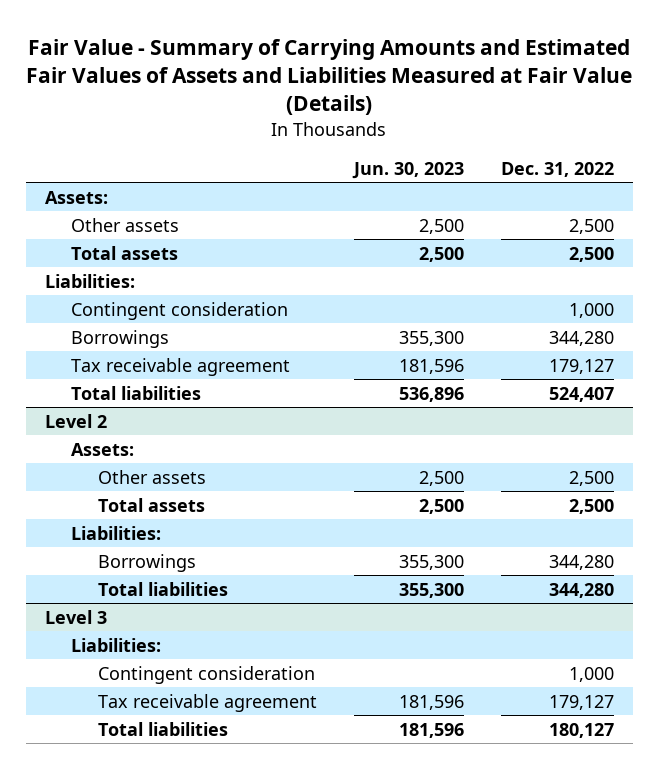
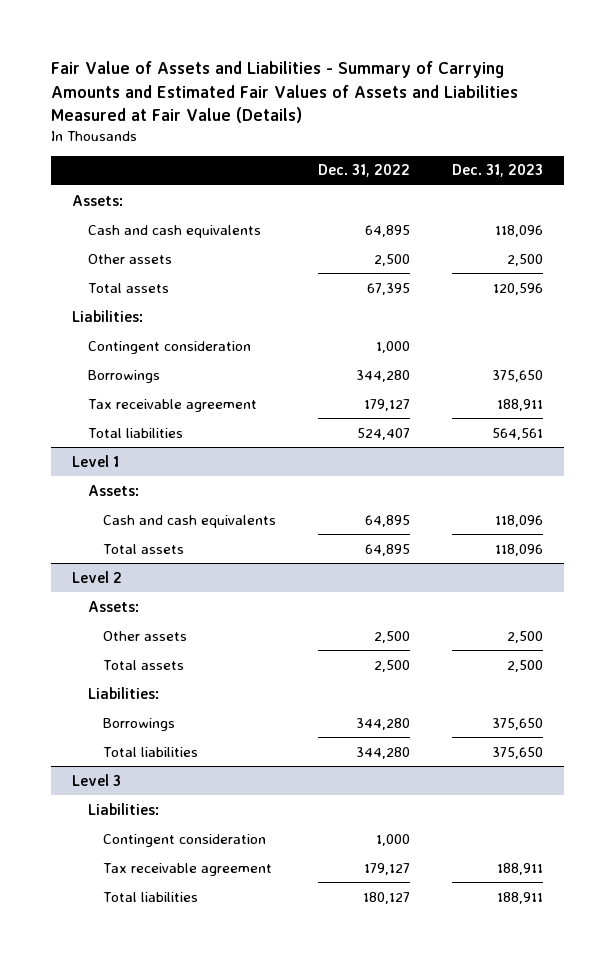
[26,38,633,116] Fair Value - Summary of Carrying Amounts and Estimated Fair Values of Assets and Liabilities Measured at Fair Value (Details) -> [51,61,519,123] Fair Value of Assets and Liabilities - Summary of Carrying Amounts and Estimated Fair Values of Assets and Liabilities Measured at Fair Value (Details)
[351,161,464,179] Jun. 30, 2023 -> none
none -> [452,164,544,178] Dec. 31, 2023
none -> [87,224,261,238] Cash and cash equivalents
[568,246,614,262] 2,500 -> [366,282,410,295] 67,395
none -> [72,454,120,467] Level 1
none -> [87,484,139,496] Assets:
none -> [102,514,276,528] Cash and cash equivalents
none -> [102,543,184,554] Total assets

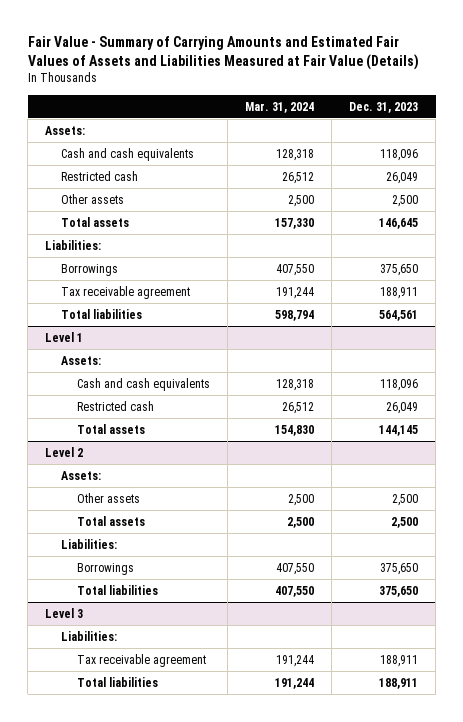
[51,61,519,123] Fair Value of Assets and Liabilities - Summary of Carrying Amounts and Estimated Fair Values of Assets and Liabilities Measured at Fair Value (Details) -> [27,35,419,70] Fair Value - Summary of Carrying Amounts and Estimated Fair Values of Assets and Liabilities Measured at Fair Value (Details)
[317,164,410,178] Dec. 31, 2022 -> none
none -> [245,101,315,113] Mar. 31, 2024
none -> [61,171,139,182] Restricted cash
[493,282,544,295] 120,596 -> [379,218,419,230] 146,645
[87,340,251,354] Contingent consideration -> none
none -> [77,401,155,412] Restricted cash
[495,543,544,556] 118,096 -> [379,425,419,437] 144,145
[102,833,266,847] Contingent consideration -> none

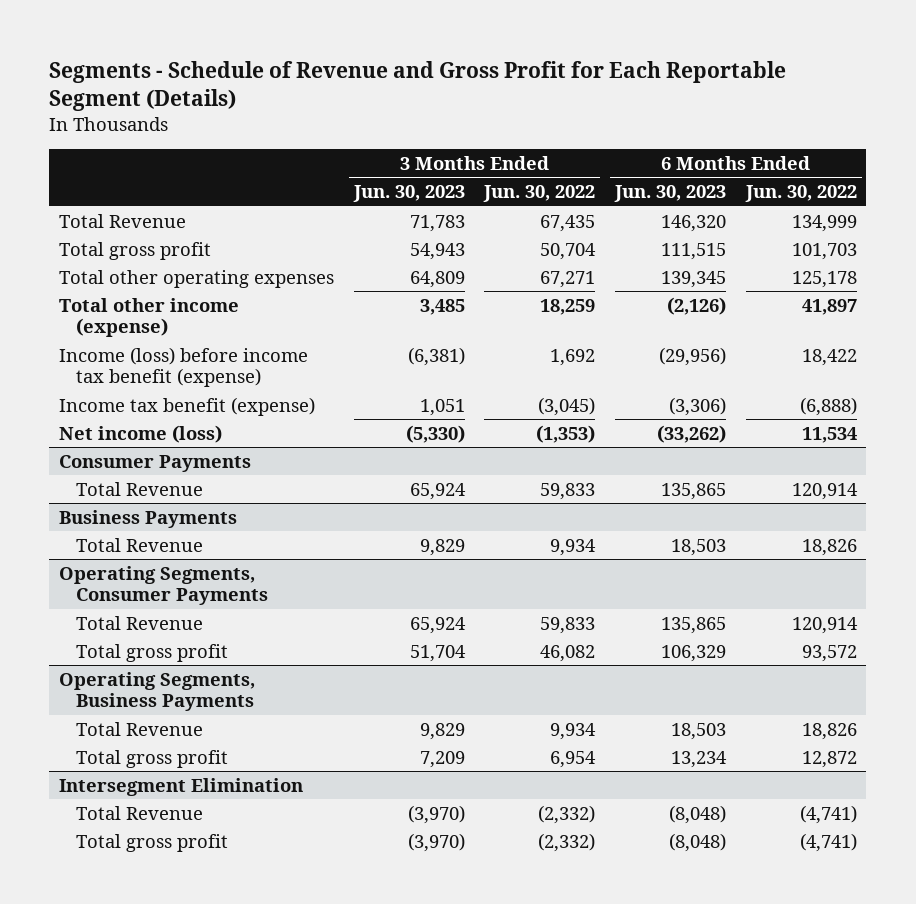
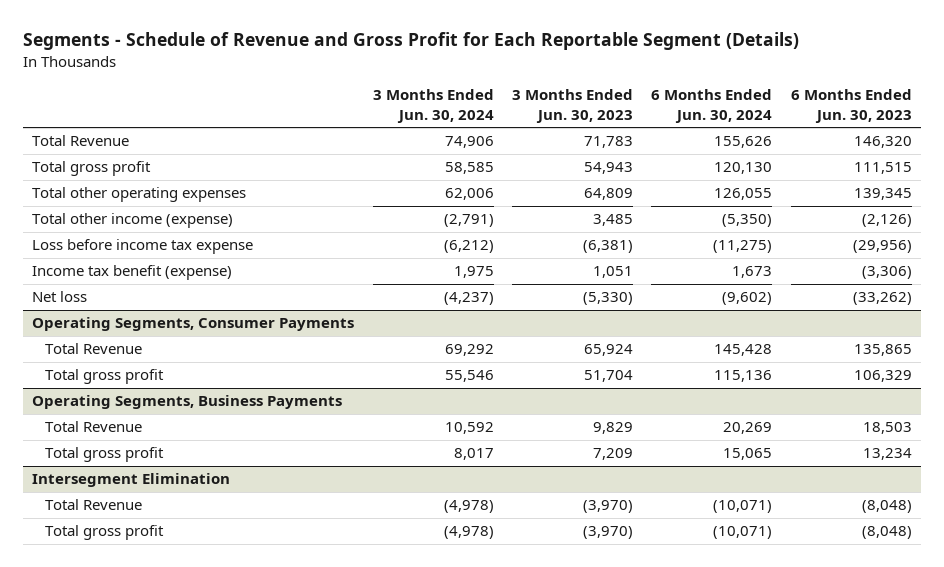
[483,184,596,202] Jun. 30, 2022 -> none
[744,184,857,202] Jun. 30, 2022 -> none
none -> [372,89,494,123] 3 Months Ended Jun. 30, 2024
none -> [651,89,773,123] 6 Months Ended Jun. 30, 2024
[59,346,309,388] Income (loss) before income tax benefit (expense) -> [32,239,254,255] Loss before income tax expense
[59,454,252,472] Consumer Payments -> none
[75,481,203,496] Total Revenue -> none
[59,509,238,528] Business Payments -> none
[75,537,203,552] Total Revenue -> none
[59,424,223,443] Net income (loss) -> [32,291,88,303] Net loss

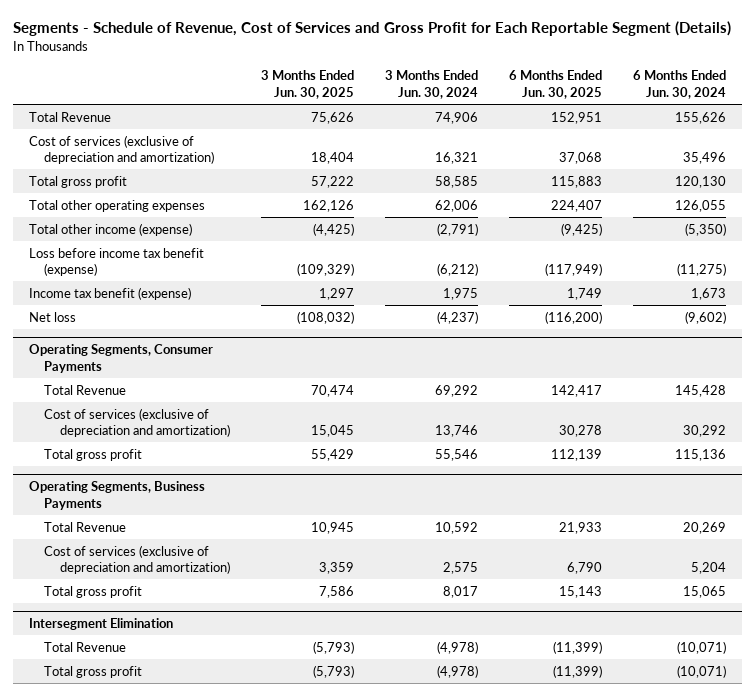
[23,32,800,51] Segments - Schedule of Revenue and Gross Profit for Each Reportable Segment (Details) -> [13,21,732,37] Segments - Schedule of Revenue, Cost of Services and Gross Profit for Each Reportable Segment (Details)
[512,89,634,123] 3 Months Ended Jun. 30, 2023 -> none
[790,89,912,123] 6 Months Ended Jun. 30, 2023 -> none
none -> [261,70,355,99] 3 Months Ended Jun. 30, 2025
none -> [509,70,603,99] 6 Months Ended Jun. 30, 2025
none -> [28,134,215,165] Cost of services (exclusive of depreciation and amortization)
[32,239,254,255] Loss before income tax expense -> [28,247,204,277] Loss before income tax benefit (expense)
none -> [44,407,231,438] Cost of services (exclusive of depreciation and amortization)
none -> [44,544,231,575] Cost of services (exclusive of depreciation and amortization)

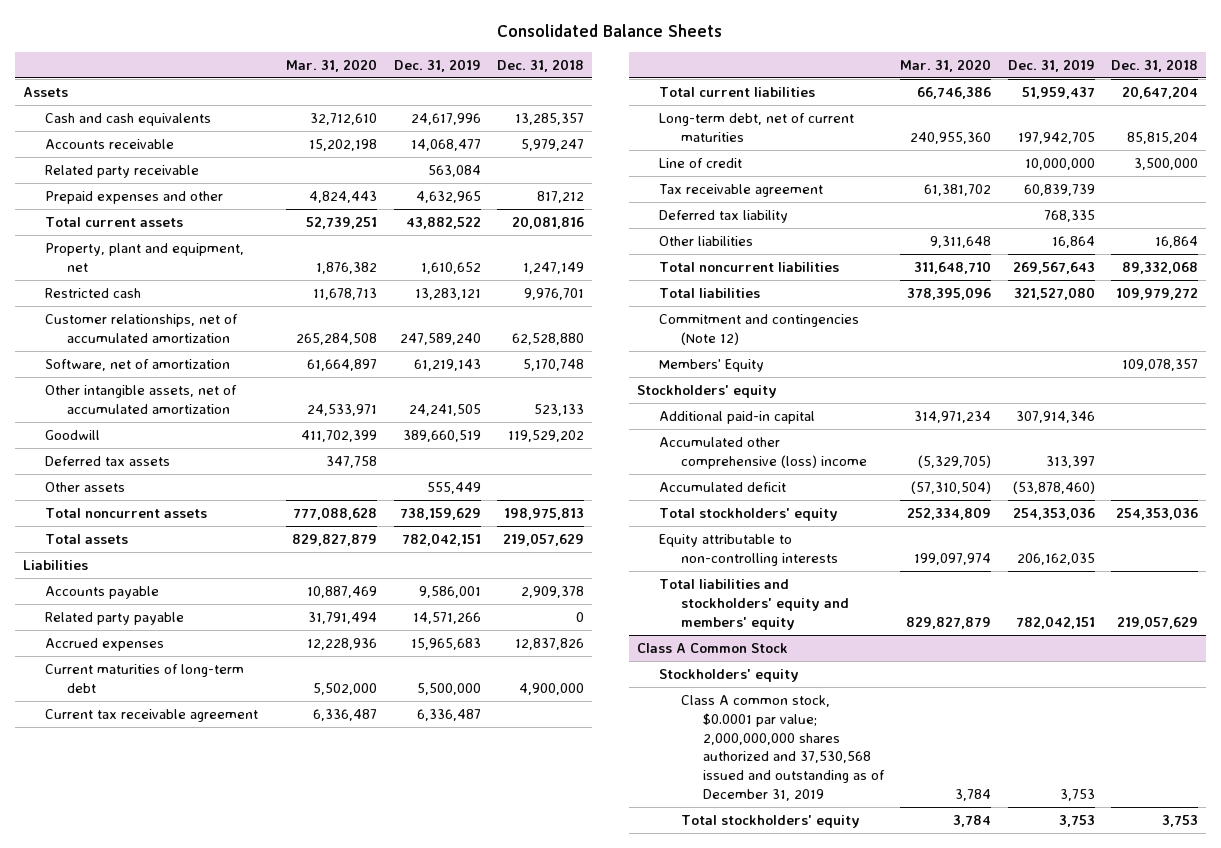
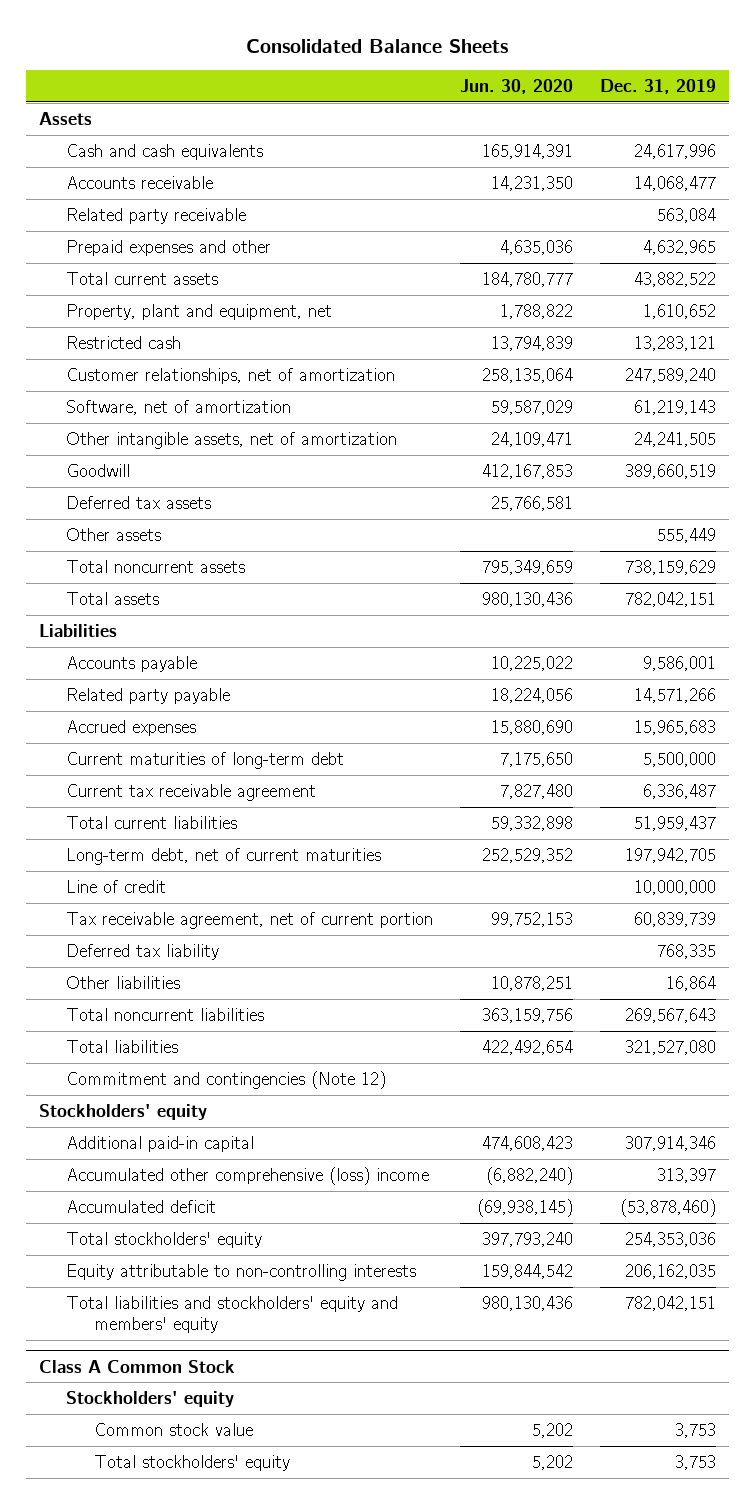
[286,58,378,72] Mar. 31, 2020 -> none
[496,58,584,72] Dec. 31, 2018 -> none
none -> [460,79,574,95] Jun. 30, 2020
[44,313,238,343] Customer relationships, net of accumulated amortization -> [66,367,396,384] Customer relationships, net of amortization
[44,384,237,414] Other intangible assets, net of accumulated amortization -> [66,431,398,449] Other intangible assets, net of amortization
[658,183,823,197] Tax receivable agreement -> [66,911,434,929] Tax receivable agreement, net of current portion
[658,358,764,372] Members' Equity -> none
[680,694,885,802] Class A common stock, $0.0001 par value; 2,000,000,000 shares authorized and 37,530,568 issued and outstanding as of December 31, 2019 -> [93,1422,253,1436] Common stock value

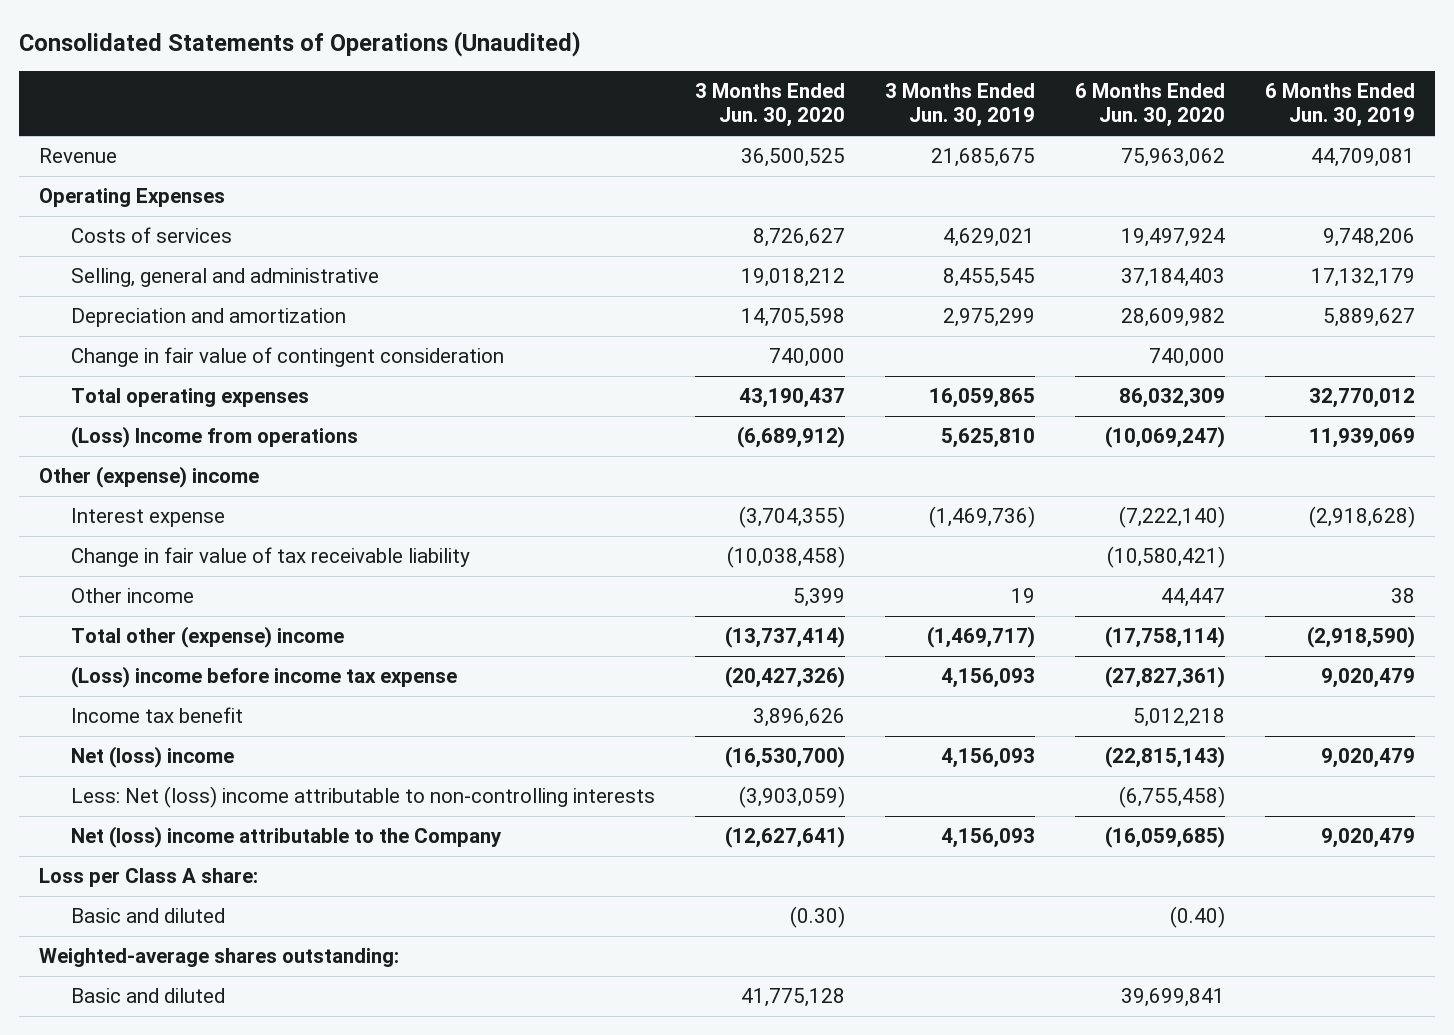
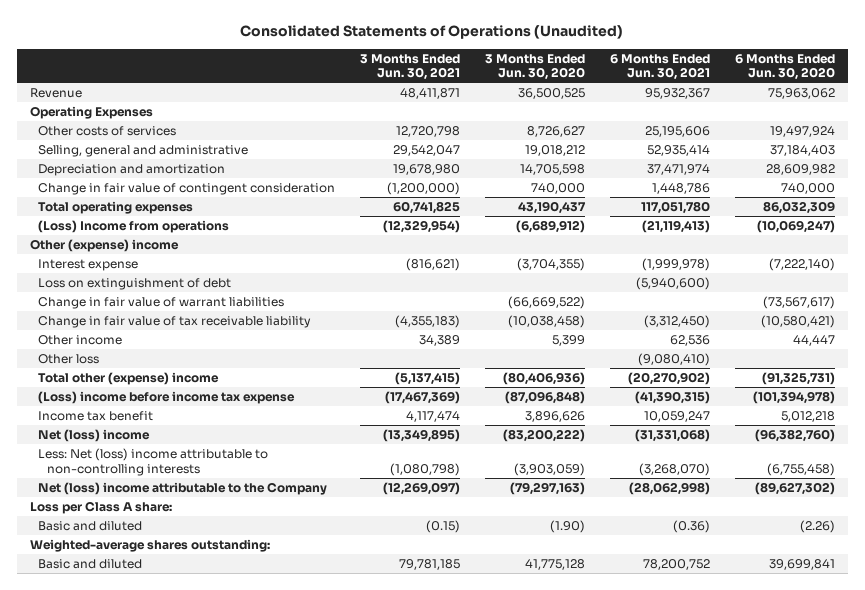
[884,83,1035,128] 3 Months Ended Jun. 30, 2019 -> none
[1264,83,1415,128] 6 Months Ended Jun. 30, 2019 -> none
none -> [360,53,461,81] 3 Months Ended Jun. 30, 2021
none -> [610,53,711,81] 6 Months Ended Jun. 30, 2021
[70,227,232,244] Costs of services -> [38,126,177,137] Other costs of services
none -> [38,278,232,291] Loss on extinguishment of debt
none -> [38,297,285,310] Change in fair value of warrant liabilities
none -> [38,354,100,365] Other loss
[724,626,845,649] (13,737,414) -> [503,372,586,386] (80,406,936)
[1104,626,1225,649] (17,758,114) -> [762,372,836,386] (91,325,731)
[724,666,845,689] (20,427,326) -> [505,391,586,405] (87,096,848)
[1104,666,1225,689] (27,827,361) -> [753,391,836,405] (101,394,978)
[724,746,845,769] (16,530,700) -> [503,429,586,443] (83,200,222)
[1104,746,1225,769] (22,815,143) -> [755,429,836,443] (96,382,760)
[724,826,845,849] (12,627,641) -> [510,482,586,496] (79,297,163)
[1104,826,1225,849] (16,059,685) -> [755,482,836,496] (89,627,302)
[789,906,845,929] (0.30) -> [550,520,586,534] (1.90)
[1169,906,1225,929] (0.40) -> [800,520,836,534] (2.26)

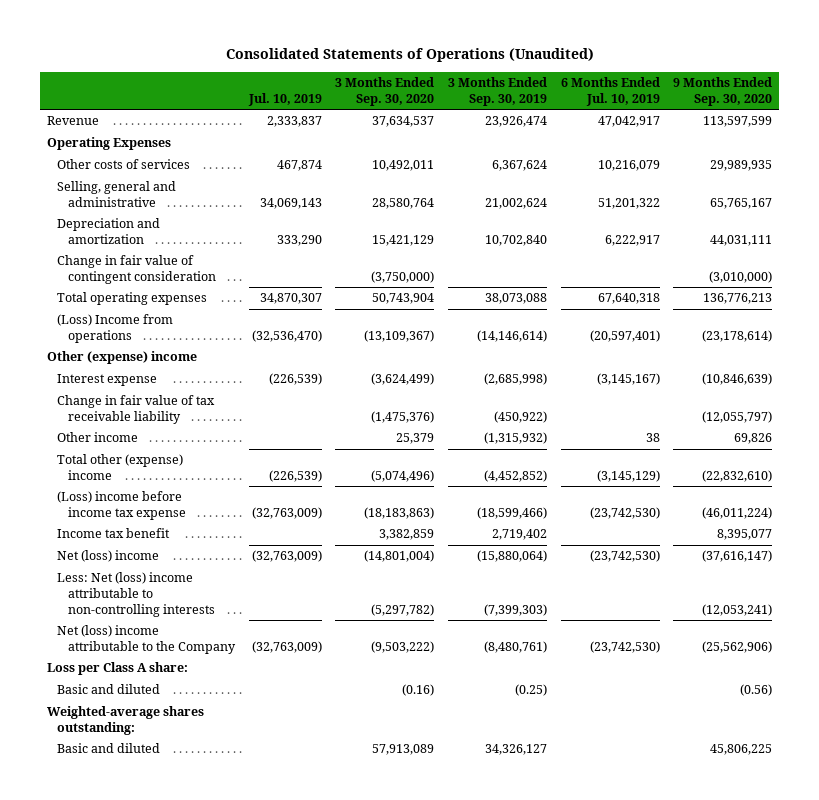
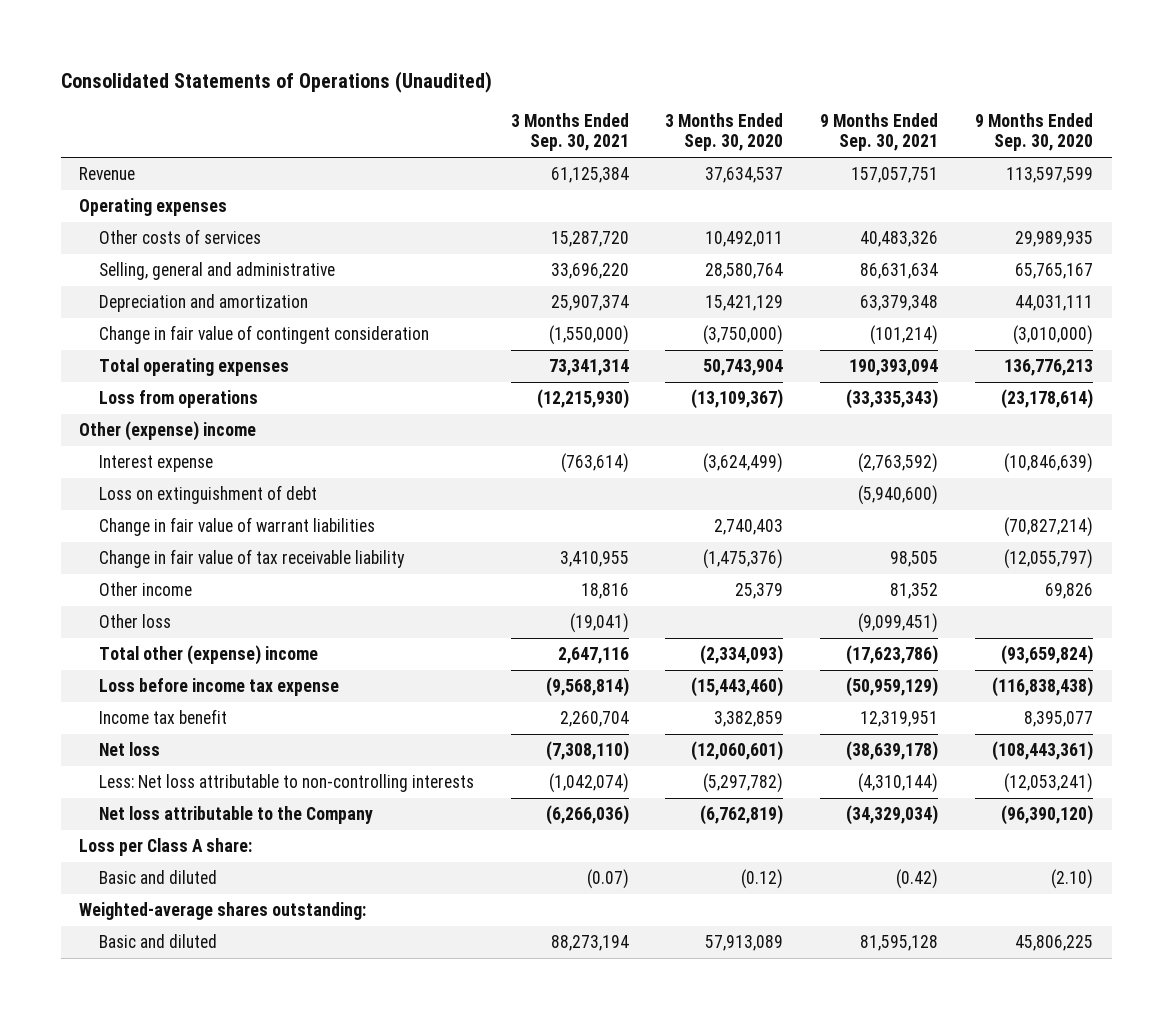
[247,92,322,106] Jul. 10, 2019 -> none
[448,76,548,106] 3 Months Ended Sep. 30, 2019 -> none
[560,76,660,106] 6 Months Ended Jul. 10, 2019 -> none
none -> [510,113,629,152] 3 Months Ended Sep. 30, 2021
none -> [820,113,939,152] 9 Months Ended Sep. 30, 2021
[46,137,171,151] Operating Expenses -> [79,198,228,217] Operating expenses
[57,314,174,343] (Loss) Income from operations -> [98,390,258,409] Loss from operations
none -> [98,485,317,505] Loss on extinguishment of debt
none -> [98,517,375,537] Change in fair value of warrant liabilities
none -> [98,614,171,629] Other loss
[371,469,435,482] (5,074,496) -> [700,645,784,666] (2,334,093)
[702,469,773,482] (22,832,610) -> [1001,645,1094,666] (93,659,824)
[57,491,186,520] (Loss) income before income tax expense -> [98,678,339,697] Loss before income tax expense
[364,506,435,519] (18,183,863) -> [691,677,784,698] (15,443,460)
[702,506,773,519] (46,011,224) -> [992,677,1094,698] (116,838,438)
[57,550,160,563] Net (loss) income -> [98,742,160,757] Net loss
[364,550,435,563] (14,801,004) -> [691,741,784,762] (12,060,601)
[702,550,773,563] (37,616,147) -> [992,741,1094,762] (108,443,361)
[57,572,215,617] Less: Net (loss) income attributable to non-controlling interests -> [98,774,474,793] Less: Net loss attributable to non-controlling interests
[57,625,236,654] Net (loss) income attributable to the Company -> [98,806,373,825] Net loss attributable to the Company
[371,640,435,653] (9,503,222) -> [700,805,784,826] (6,762,819)
[702,640,773,653] (25,562,906) -> [1001,805,1094,826] (96,390,120)
[402,684,435,697] (0.16) -> [741,869,784,890] (0.12)
[740,684,773,697] (0.56) -> [1051,869,1094,890] (2.10)

